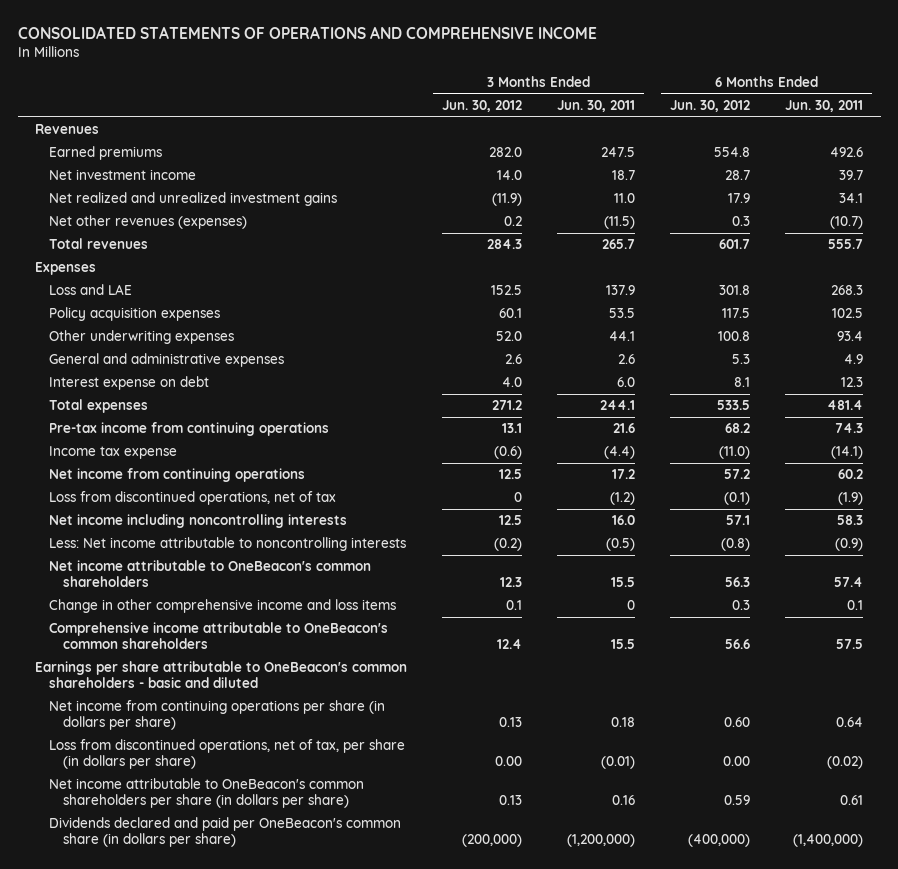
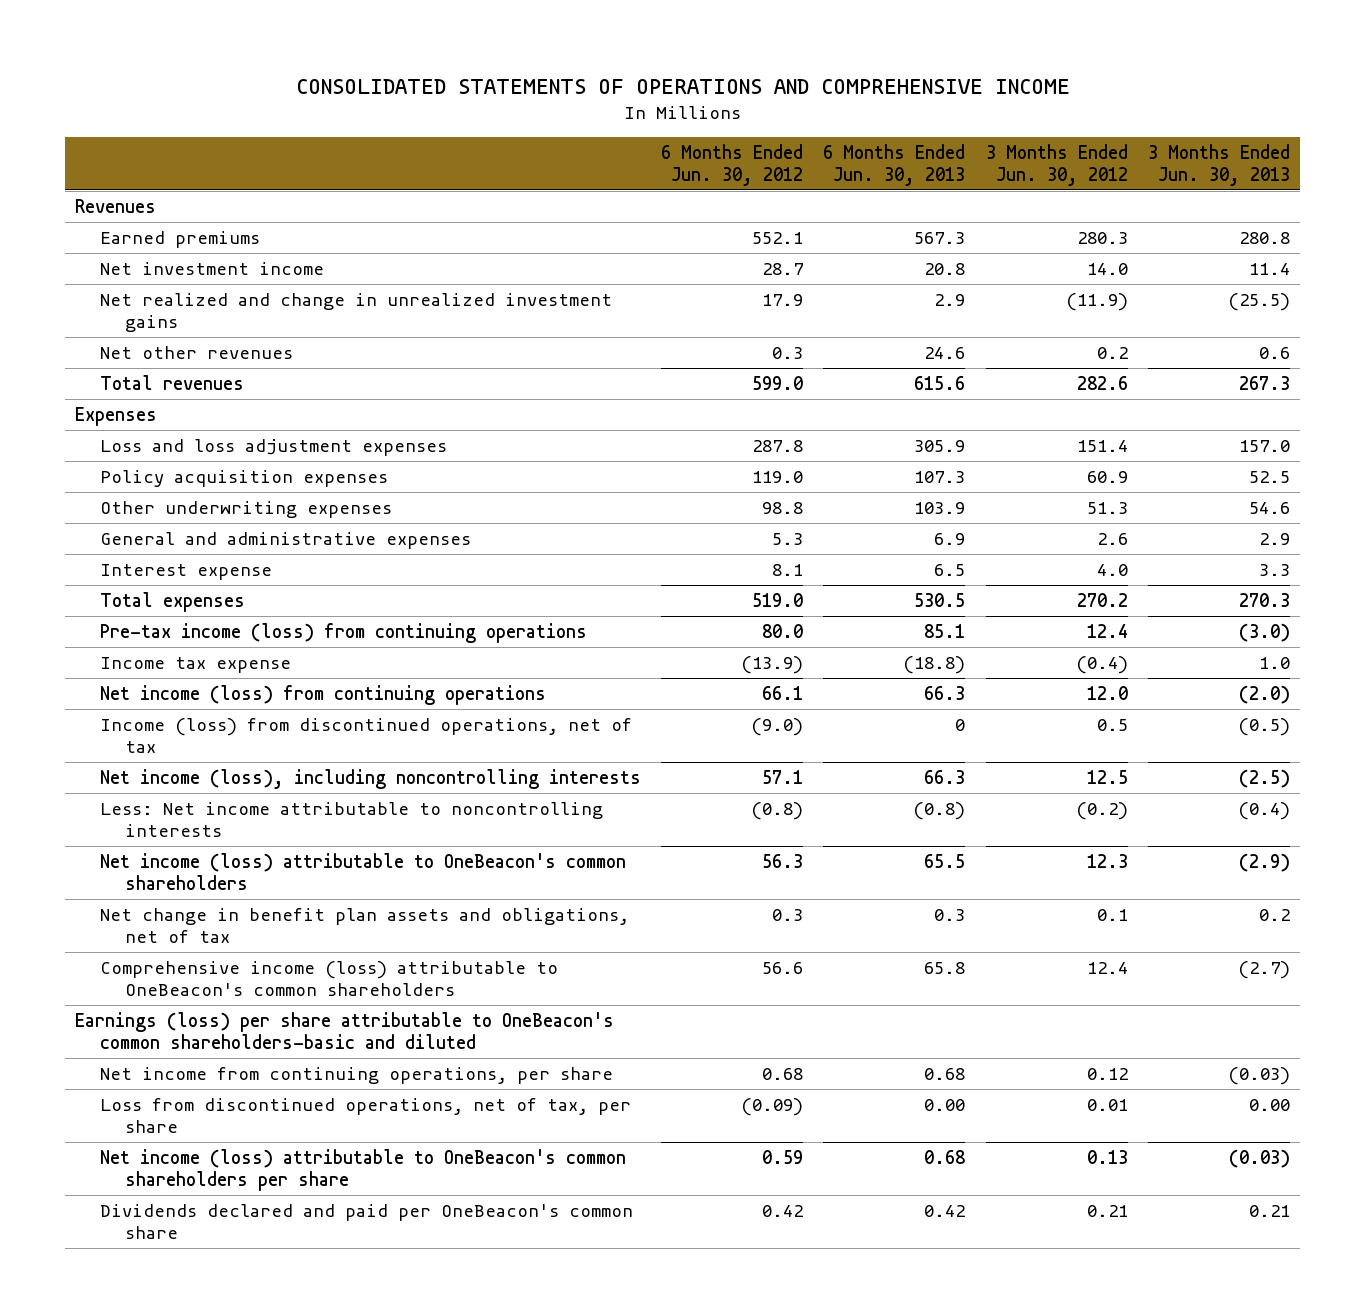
[557,99,636,112] Jun. 30, 2011 -> none
[785,99,864,112] Jun. 30, 2011 -> none
none -> [823,143,966,186] 6 Months Ended Jun. 30, 2013
none -> [1148,143,1291,186] 3 Months Ended Jun. 30, 2013
[489,147,523,158] 282.0 -> [1076,231,1128,244] 280.3
[714,147,751,158] 554.8 -> [752,231,804,244] 552.1
[49,192,338,207] Net realized and unrealized investment gains -> [99,292,612,332] Net realized and change in unrealized investment gains
[49,215,248,230] Net other revenues (expenses) -> [99,345,293,359] Net other revenues
[487,239,523,250] 284.3 -> [1076,375,1128,390] 282.6
[719,239,751,250] 601.7 -> [752,375,804,390] 599.0
[49,284,133,296] Loss and LAE -> [99,438,447,456] Loss and loss adjustment expenses
[491,285,523,296] 152.5 -> [1076,439,1128,452] 151.4
[719,285,751,296] 301.8 -> [752,439,804,452] 287.8
[499,308,523,319] 60.1 -> [1086,470,1128,483] 60.9
[722,308,751,319] 117.5 -> [752,470,804,483] 119.0
[496,331,523,342] 52.0 -> [1086,501,1128,514] 51.3
[718,331,751,342] 100.8 -> [762,501,804,514] 98.8
[49,376,210,391] Interest expense on debt -> [99,563,272,580] Interest expense
[492,400,523,411] 271.2 -> [1076,592,1128,607] 270.2
[717,400,751,411] 533.5 -> [752,592,804,607] 519.0
[49,422,330,437] Pre-tax income from continuing operations -> [99,622,587,643] Pre-tax income (loss) from continuing operations
[502,423,523,434] 13.1 -> [1086,623,1128,638] 12.4
[725,423,751,434] 68.2 -> [762,623,804,638] 80.0
[494,446,523,460] (0.6) -> [1075,655,1128,674] (0.4)
[719,446,751,460] (11.0) -> [741,655,804,674] (13.9)
[49,468,306,483] Net income from continuing operations -> [99,684,546,705] Net income (loss) from continuing operations
[499,469,523,480] 12.5 -> [1086,685,1128,700] 12.0
[724,469,751,480] 57.2 -> [762,685,804,700] 66.1
[49,491,337,506] Loss from discontinued operations, net of tax -> [99,717,632,753] Income (loss) from discontinued operations, net of tax
[514,492,523,503] 0 -> [1096,718,1128,731] 0.5
[724,492,751,506] (0.1) -> [751,717,804,736] (9.0)
[49,514,348,529] Net income including noncontrolling interests -> [99,768,641,789] Net income (loss), including noncontrolling interests
[49,560,372,588] Net income attributable to OneBeacon's common shareholders -> [99,852,626,890] Net income (loss) attributable to OneBeacon's common shareholders
[49,599,397,614] Change in other comprehensive income and loss items -> [99,907,629,943] Net change in benefit plan assets and obligations, net of tax
[49,622,389,650] Comprehensive income attributable to OneBeacon's common shareholders -> [99,960,558,996] Comprehensive income (loss) attributable to OneBeacon's common shareholders
[35,661,408,689] Earnings per share attributable to OneBeacon's common shareholders - basic and diluted -> [74,1011,614,1049] Earnings (loss) per share attributable to OneBeacon's common shareholders-basic and diluted
[49,700,386,731] Net income from continuing operations per share (in dollars per share) -> [99,1066,613,1084] Net income from continuing operations, per share
[499,717,523,728] 0.13 -> [1086,1067,1128,1080] 0.12
[724,717,751,728] 0.60 -> [762,1067,804,1080] 0.68
[49,739,406,770] Loss from discontinued operations, net of tax, per share (in dollars per share) -> [99,1097,631,1133] Loss from discontinued operations, net of tax, per share
[495,756,523,767] 0.00 -> [1086,1098,1128,1111] 0.01
[723,756,751,767] 0.00 -> [741,1097,804,1116] (0.09)
[49,778,365,809] Net income attributable to OneBeacon's common shareholders per share (in dollars per share) -> [99,1148,626,1191] Net income (loss) attributable to OneBeacon's common shareholders per share
[49,817,402,848] Dividends declared and paid per OneBeacon's common share (in dollars per share) -> [99,1203,633,1239] Dividends declared and paid per OneBeacon's common share
[462,834,523,848] (200,000) -> [1086,1204,1128,1217] 0.21
[688,834,751,848] (400,000) -> [762,1204,804,1217] 0.42

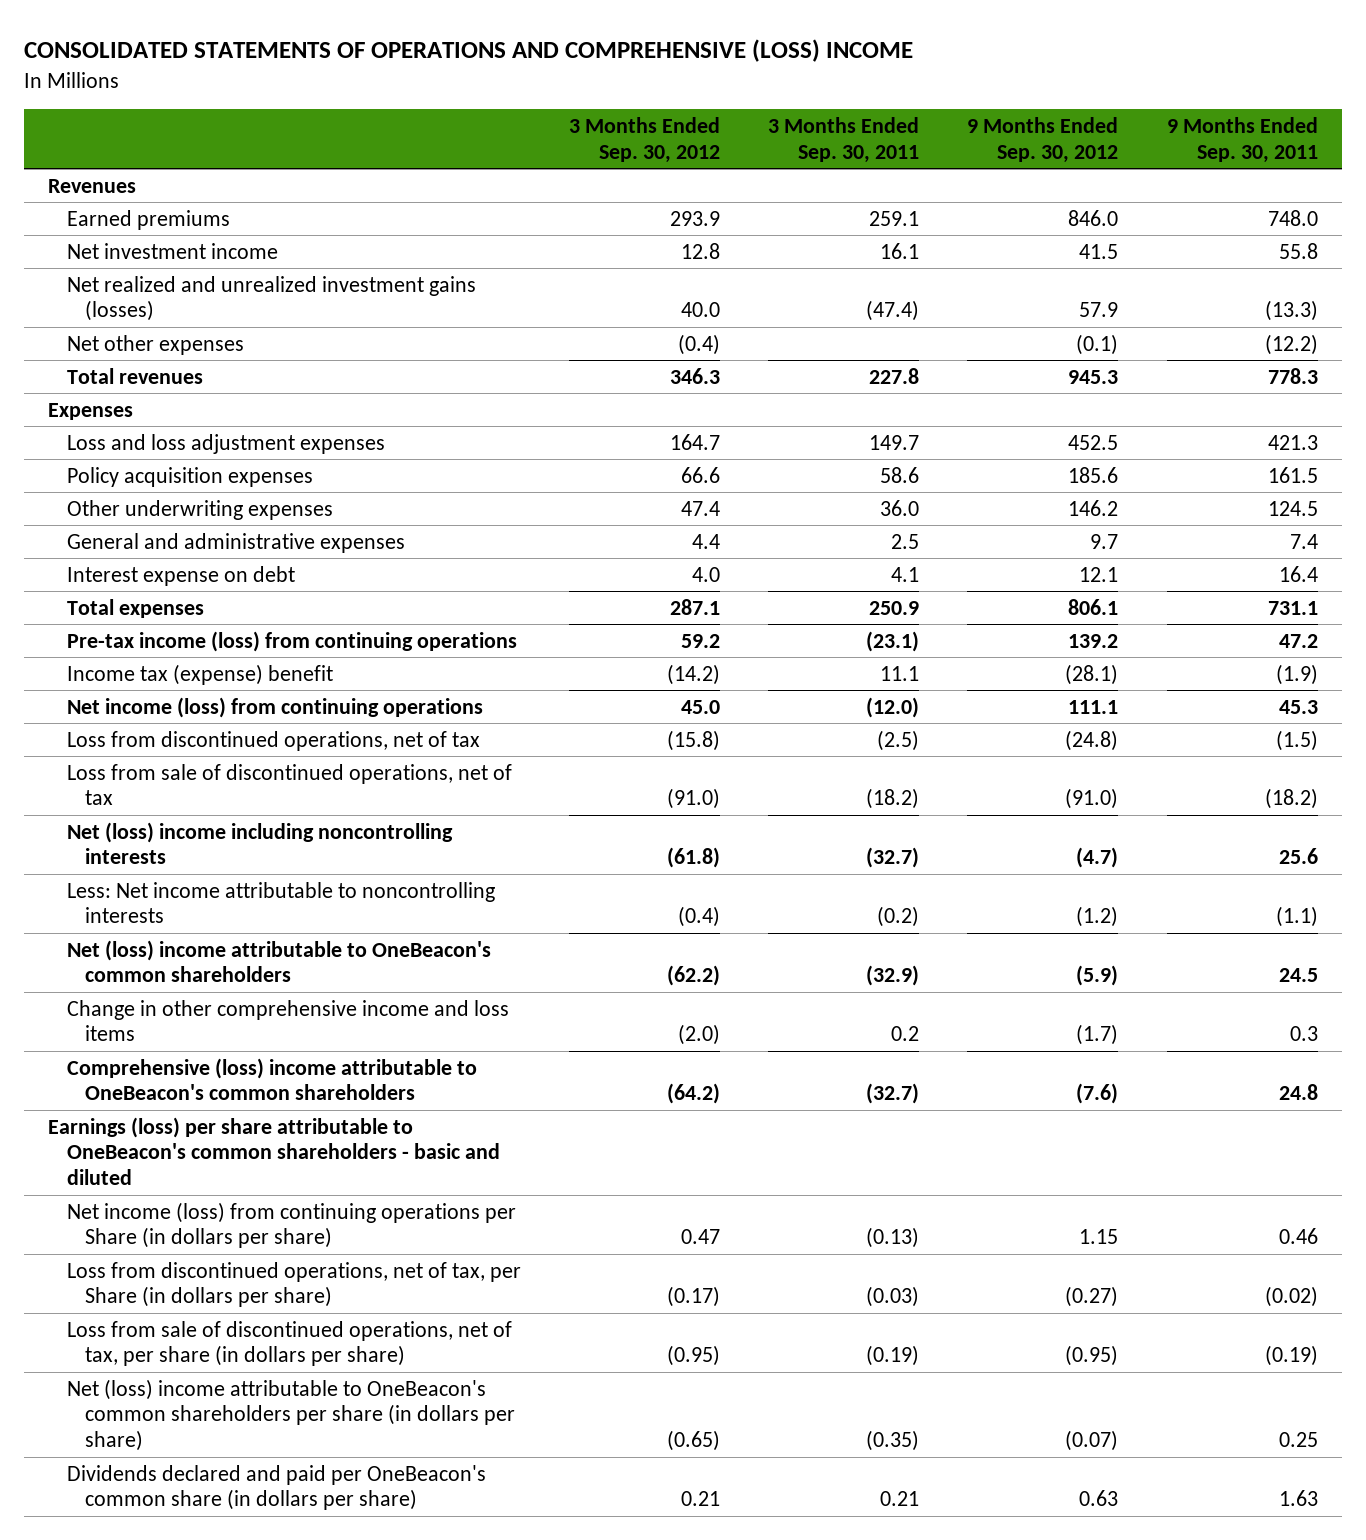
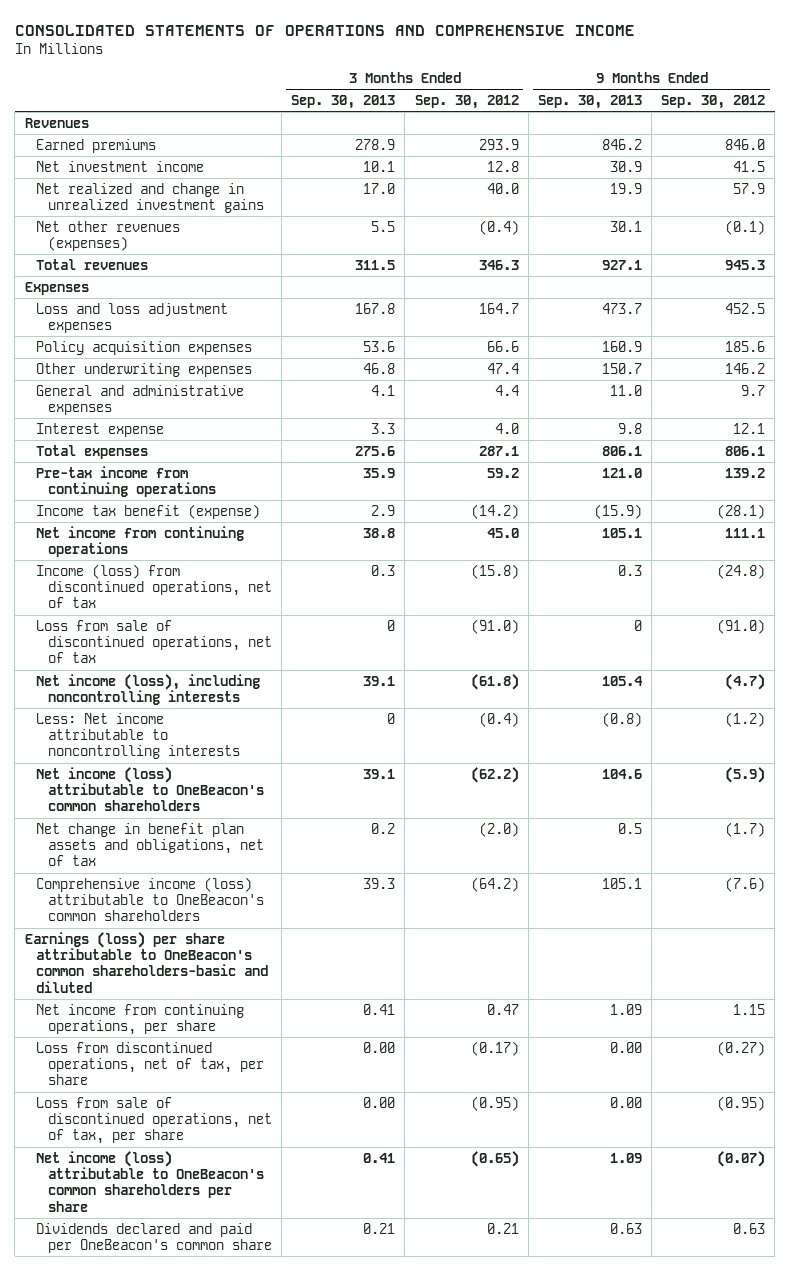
[24,39,914,63] CONSOLIDATED STATEMENTS OF OPERATIONS AND COMPREHENSIVE (LOSS) INCOME -> [14,24,635,36] CONSOLIDATED STATEMENTS OF OPERATIONS AND COMPREHENSIVE INCOME
[768,117,920,163] 3 Months Ended Sep. 30, 2011 -> none
[1166,117,1318,163] 9 Months Ended Sep. 30, 2011 -> none
none -> [291,94,396,109] Sep. 30, 2013
none -> [537,94,642,109] Sep. 30, 2013
[66,275,476,322] Net realized and unrealized investment gains (losses) -> [36,182,264,213] Net realized and change in unrealized investment gains
[66,334,244,355] Net other expenses -> [36,220,181,251] Net other revenues (expenses)
[66,565,295,586] Interest expense on debt -> [36,422,165,437] Interest expense
[66,630,517,652] Pre-tax income (loss) from continuing operations -> [36,465,216,497] Pre-tax income from continuing operations
[66,663,333,685] Income tax (expense) benefit -> [36,503,261,519] Income tax benefit (expense)
[66,696,483,718] Net income (loss) from continuing operations -> [36,525,245,557] Net income from continuing operations
[66,730,480,751] Loss from discontinued operations, net of tax -> [36,563,272,609] Income (loss) from discontinued operations, net of tax
[66,821,453,865] Net (loss) income including noncontrolling interests -> [36,673,261,705] Net income (loss), including noncontrolling interests
[66,939,491,983] Net (loss) income attributable to OneBeacon's common shareholders -> [36,766,264,812] Net income (loss) attributable to OneBeacon's common shareholders
[66,999,509,1042] Change in other comprehensive income and loss items -> [36,822,264,867] Net change in benefit plan assets and obligations, net of tax
[66,1057,477,1101] Comprehensive (loss) income attributable to OneBeacon's common shareholders -> [36,876,264,922] Comprehensive income (loss) attributable to OneBeacon's common shareholders
[48,1116,500,1186] Earnings (loss) per share attributable to OneBeacon's common shareholders - basic and diluted -> [24,931,269,993] Earnings (loss) per share attributable to OneBeacon's common shareholders-basic and diluted
[66,1201,516,1249] Net income (loss) from continuing operations per Share (in dollars per share) -> [36,1003,245,1035] Net income from continuing operations, per share
[66,1261,521,1308] Loss from discontinued operations, net of tax, per Share (in dollars per share) -> [36,1041,264,1086] Loss from discontinued operations, net of tax, per share
[66,1320,512,1367] Loss from sale of discontinued operations, net of tax, per share (in dollars per share) -> [36,1096,272,1145] Loss from sale of discontinued operations, net of tax, per share
[66,1378,516,1452] Net (loss) income attributable to OneBeacon's common shareholders per share (in dollars per share) -> [36,1150,264,1212] Net income (loss) attributable to OneBeacon's common shareholders per share
[66,1464,486,1511] Dividends declared and paid per OneBeacon's common share (in dollars per share) -> [36,1222,272,1253] Dividends declared and paid per OneBeacon's common share

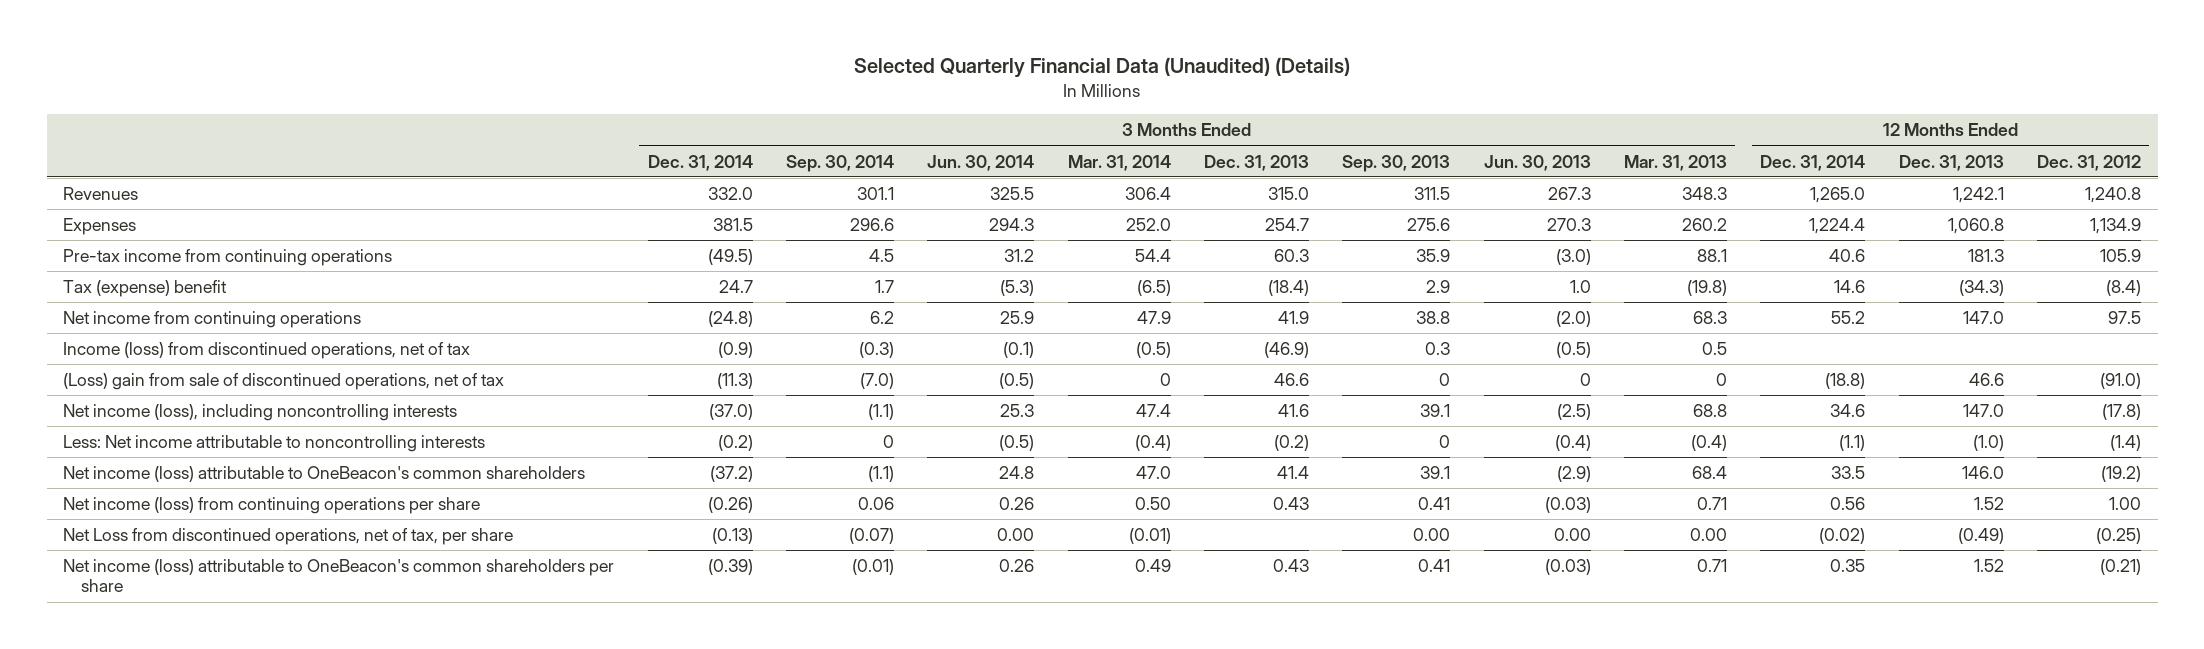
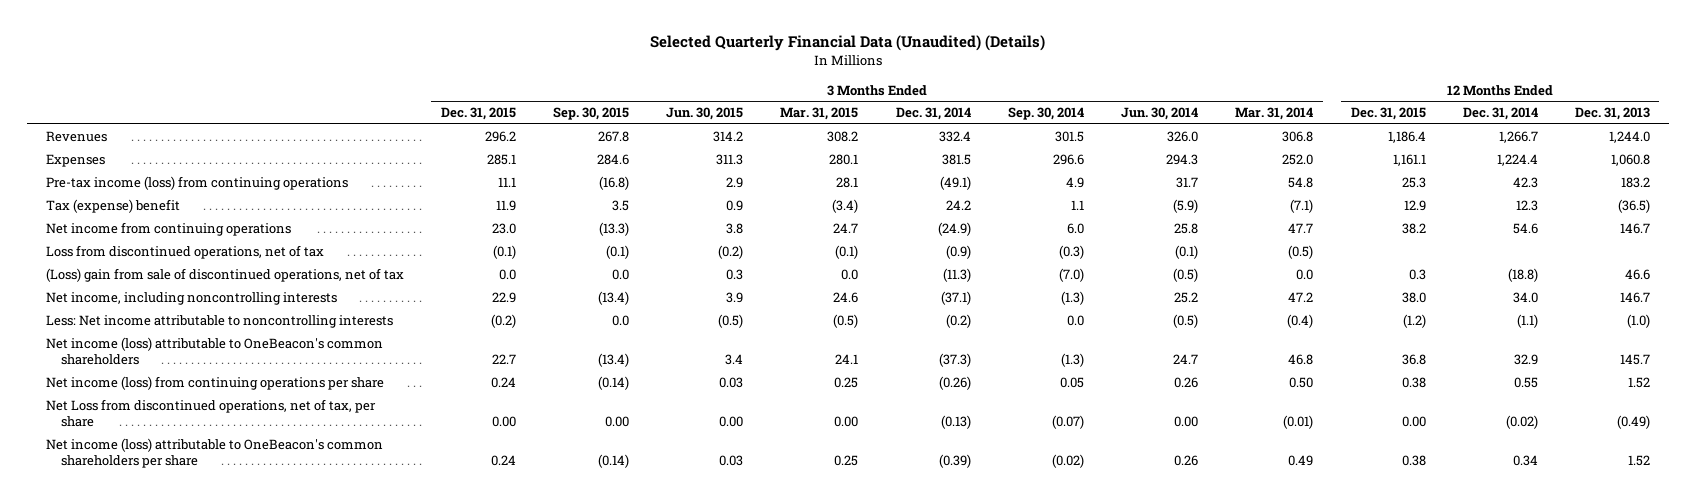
[1203,154,1309,171] Dec. 31, 2013 -> none
[1342,154,1451,172] Sep. 30, 2013 -> none
[1483,154,1591,171] Jun. 30, 2013 -> none
[1623,154,1727,171] Mar. 31, 2013 -> none
[2036,154,2141,171] Dec. 31, 2012 -> none
none -> [440,107,516,121] Dec. 31, 2015
none -> [552,107,629,121] Sep. 30, 2015
none -> [666,107,744,121] Jun. 30, 2015
none -> [780,107,859,121] Mar. 31, 2015
none -> [1350,107,1426,121] Dec. 31, 2015
[707,187,753,201] 332.0 -> [938,131,971,143] 332.4
[856,187,894,201] 301.1 -> [1054,131,1084,143] 301.5
[990,187,1035,201] 325.5 -> [1167,131,1199,143] 326.0
[1124,187,1171,201] 306.4 -> [1282,131,1314,143] 306.8
[1810,187,1866,204] 1,265.0 -> [1498,131,1538,144] 1,266.7
[1952,187,2004,204] 1,242.1 -> [1608,131,1650,144] 1,244.0
[63,249,393,267] Pre-tax income from continuing operations -> [45,176,348,191] Pre-tax income (loss) from continuing operations
[707,249,753,266] (49.5) -> [939,176,971,191] (49.1)
[868,249,894,263] 4.5 -> [1065,177,1084,189] 4.9
[1004,249,1035,263] 31.2 -> [1176,177,1199,189] 31.7
[1134,249,1171,263] 54.4 -> [1288,177,1314,189] 54.8
[1829,249,1866,263] 40.6 -> [1512,177,1538,189] 42.3
[1967,249,2004,263] 181.3 -> [1620,177,1650,189] 183.2
[718,280,753,294] 24.7 -> [945,200,971,211] 24.2
[874,280,894,294] 1.7 -> [1070,200,1084,211] 1.1
[1000,280,1035,297] (5.3) -> [1173,199,1199,214] (5.9)
[1136,280,1171,297] (6.5) -> [1290,199,1314,214] (7.1)
[1834,280,1866,294] 14.6 -> [1515,200,1538,212] 12.3
[1958,280,2004,297] (34.3) -> [1617,199,1650,214] (36.5)
[707,311,753,328] (24.8) -> [937,222,971,237] (24.9)
[869,311,894,325] 6.2 -> [1066,223,1084,235] 6.0
[1000,311,1035,325] 25.9 -> [1174,223,1199,235] 25.8
[1136,311,1171,325] 47.9 -> [1288,223,1314,234] 47.7
[1831,311,1866,325] 55.2 -> [1512,223,1538,235] 54.6
[1962,311,2004,325] 147.0 -> [1619,223,1650,235] 146.7
[63,342,471,360] Income (loss) from discontinued operations, net of tax -> [45,245,324,260] Loss from discontinued operations, net of tax
[1159,373,1171,387] 0 -> [1296,269,1314,281] 0.0
[63,404,458,422] Net income (loss), including noncontrolling interests -> [45,292,337,306] Net income, including noncontrolling interests
[708,404,753,421] (37.0) -> [940,291,971,306] (37.1)
[867,404,894,421] (1.1) -> [1060,291,1084,306] (1.3)
[1000,404,1035,418] 25.3 -> [1174,292,1199,304] 25.2
[1135,404,1171,418] 47.4 -> [1288,292,1314,303] 47.2
[1830,404,1866,418] 34.6 -> [1512,292,1538,304] 34.0
[1962,404,2004,418] 147.0 -> [1619,292,1650,304] 146.7
[882,435,894,449] 0 -> [1066,315,1084,327] 0.0
[709,466,753,483] (37.2) -> [938,353,971,368] (37.3)
[867,466,894,483] (1.1) -> [1060,353,1084,368] (1.3)
[999,466,1035,480] 24.8 -> [1173,354,1199,365] 24.7
[1135,466,1171,480] 47.0 -> [1288,354,1314,366] 46.8
[1831,466,1866,480] 33.5 -> [1513,354,1538,366] 32.9
[1961,466,2004,480] 146.0 -> [1619,354,1650,366] 145.7
[857,497,894,511] 0.06 -> [1059,377,1084,389] 0.05
[1830,497,1866,511] 0.56 -> [1513,377,1538,389] 0.55
[851,559,894,576] (0.01) -> [1051,454,1084,469] (0.02)
[1830,559,1866,573] 0.35 -> [1512,455,1538,467] 0.34

